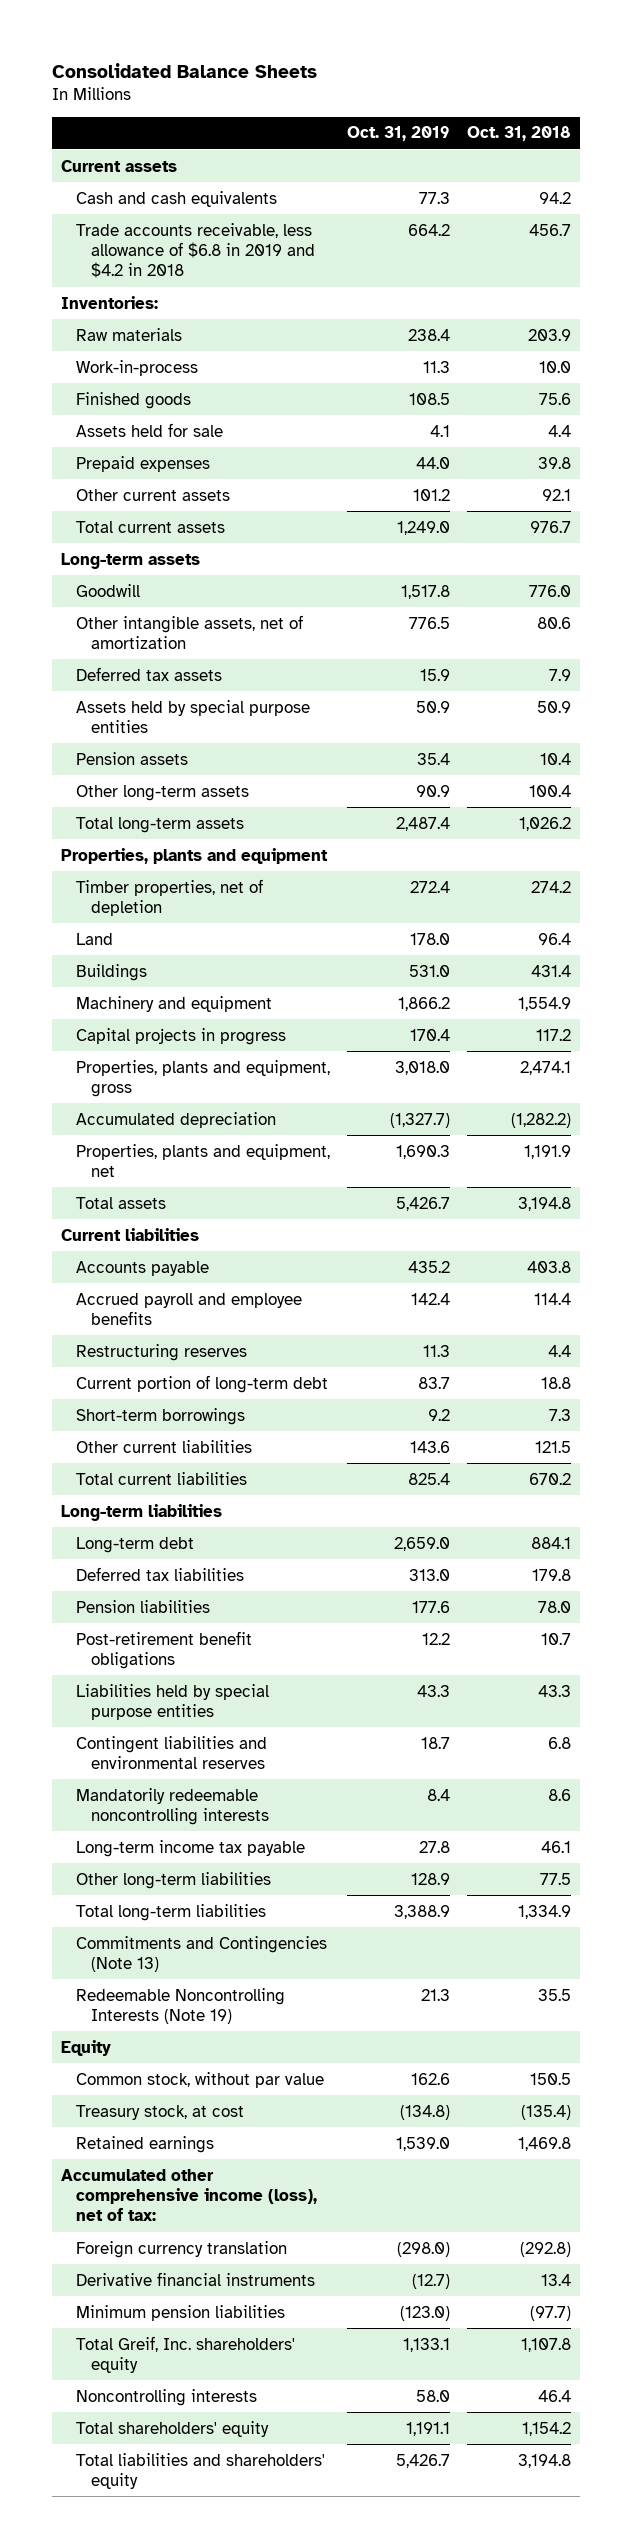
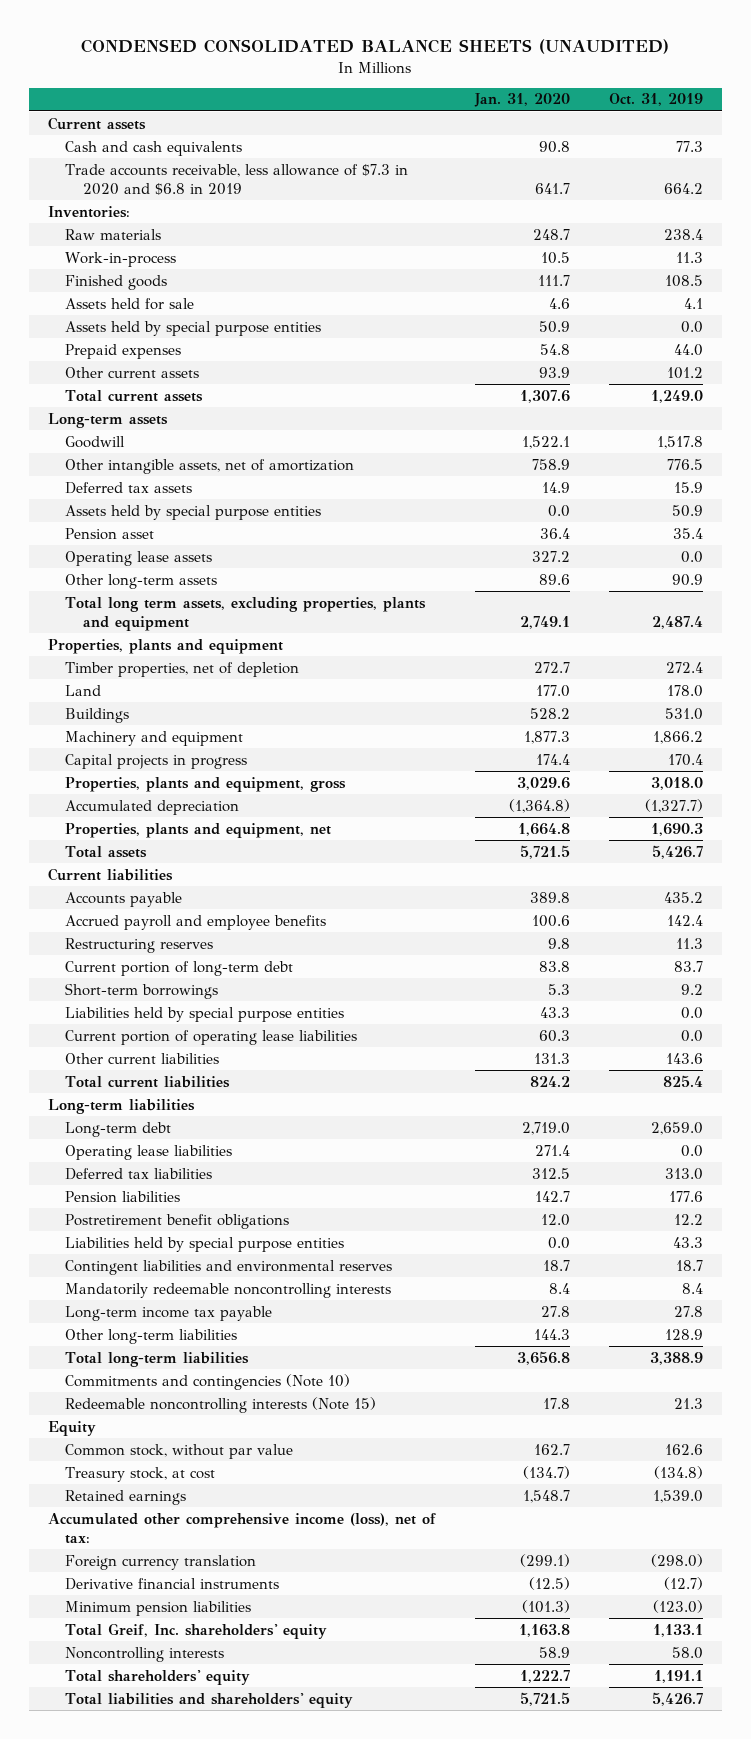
[52,62,318,78] Consolidated Balance Sheets -> [81,39,670,55] CONDENSED CONSOLIDATED BALANCE SHEETS (UNAUDITED)
[467,126,572,142] Oct. 31, 2018 -> none
none -> [473,93,570,108] Jan. 31, 2020
[76,222,316,279] Trade accounts receivable, less allowance of $6.8 in 2019 and $4.2 in 2018 -> [65,163,409,195] Trade accounts receivable, less allowance of $7.3 in 2020 and $6.8 in 2019
none -> [65,320,322,336] Assets held by special purpose entities
[76,751,189,765] Pension assets -> [65,527,155,540] Pension asset
none -> [65,550,213,566] Operating lease assets
[76,816,245,833] Total long-term assets -> [65,596,427,631] Total long term assets, excluding properties, plants and equipment
none -> [65,1006,345,1022] Liabilities held by special purpose entities
none -> [65,1029,358,1045] Current portion of operating lease liabilities
none -> [65,1144,233,1160] Operating lease liabilities
[76,1630,253,1669] Post-retirement benefit obligations -> [65,1213,290,1229] Postretirement benefit obligations
[76,1935,328,1972] Commitments and Contingencies (Note 13) -> [65,1373,351,1390] Commitments and contingencies (Note 10)
[76,1987,286,2024] Redeemable Noncontrolling Interests (Note 19) -> [65,1396,377,1413] Redeemable noncontrolling interests (Note 15)

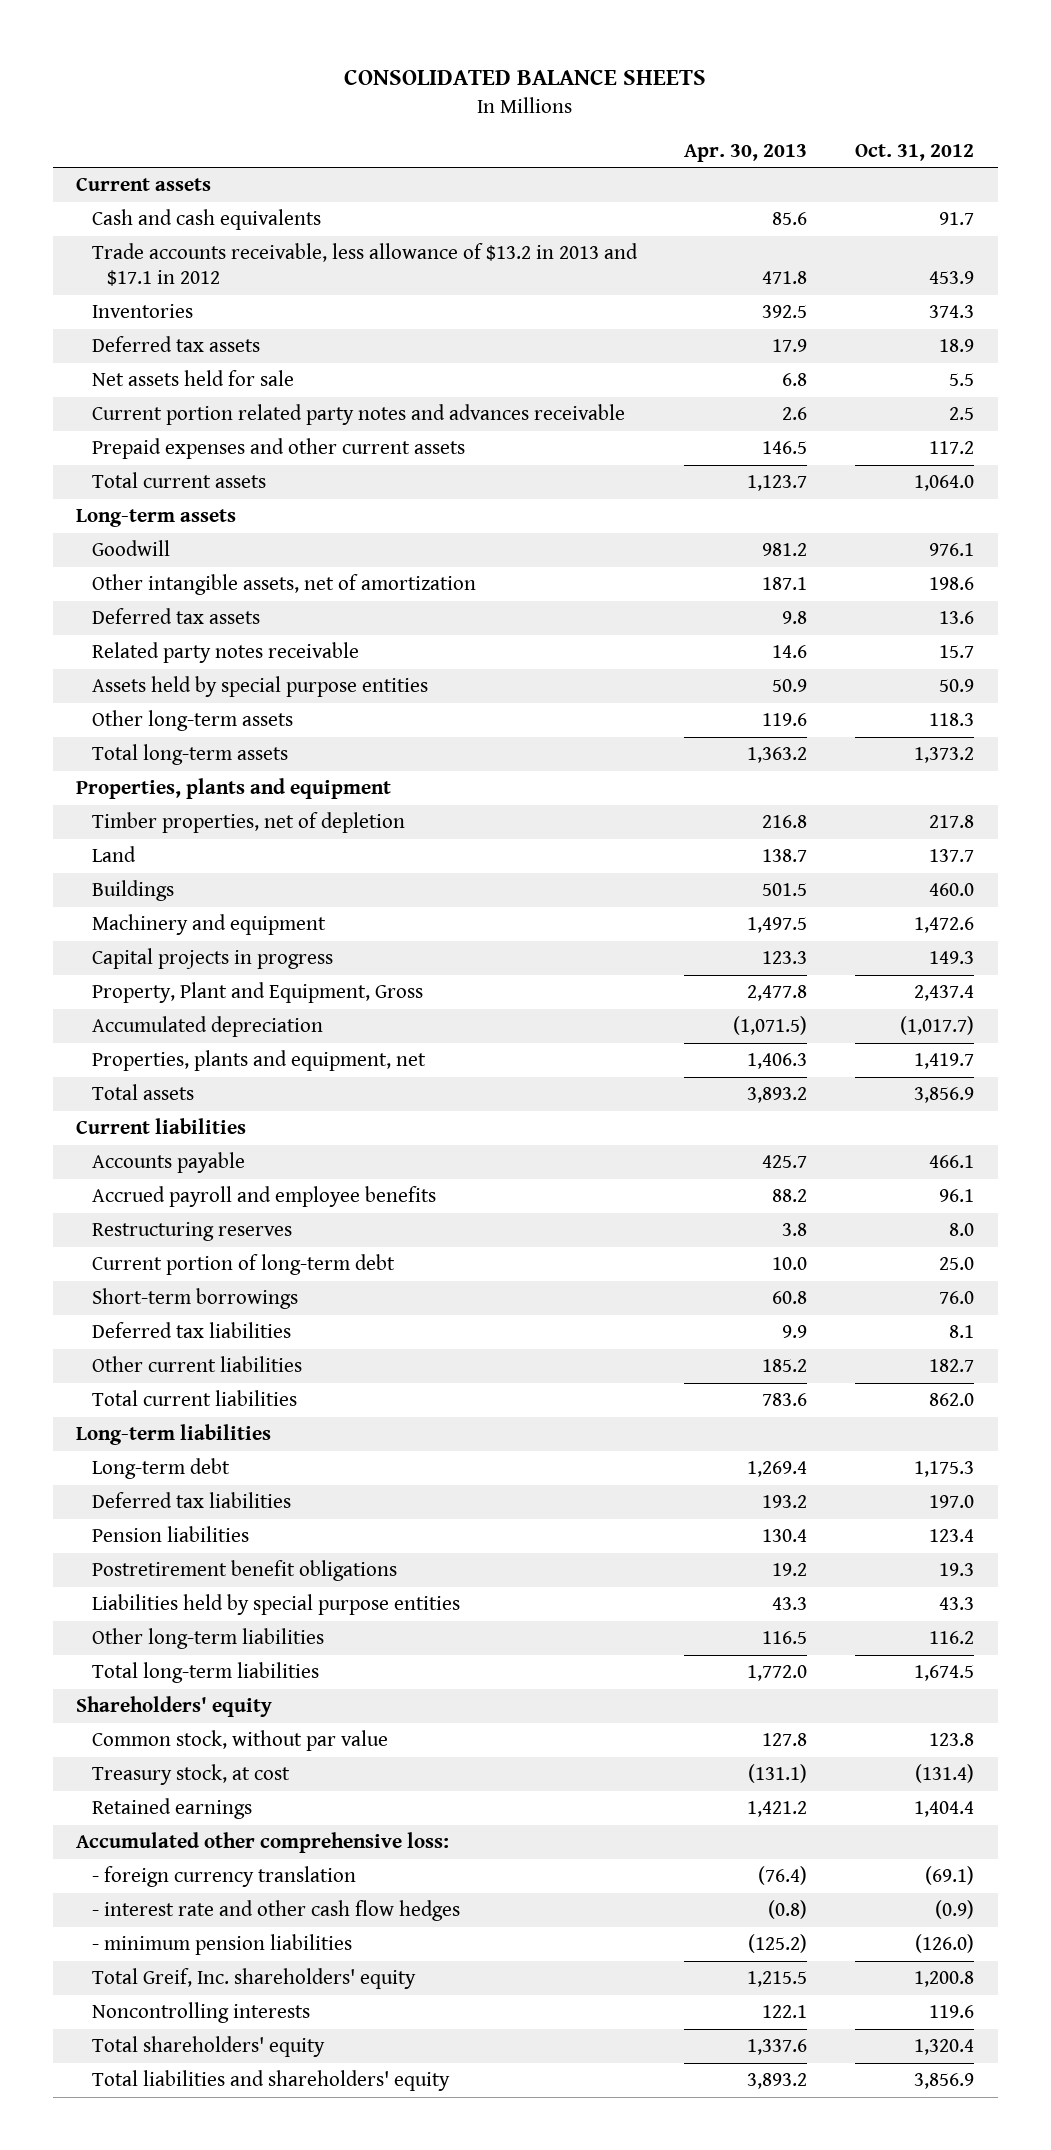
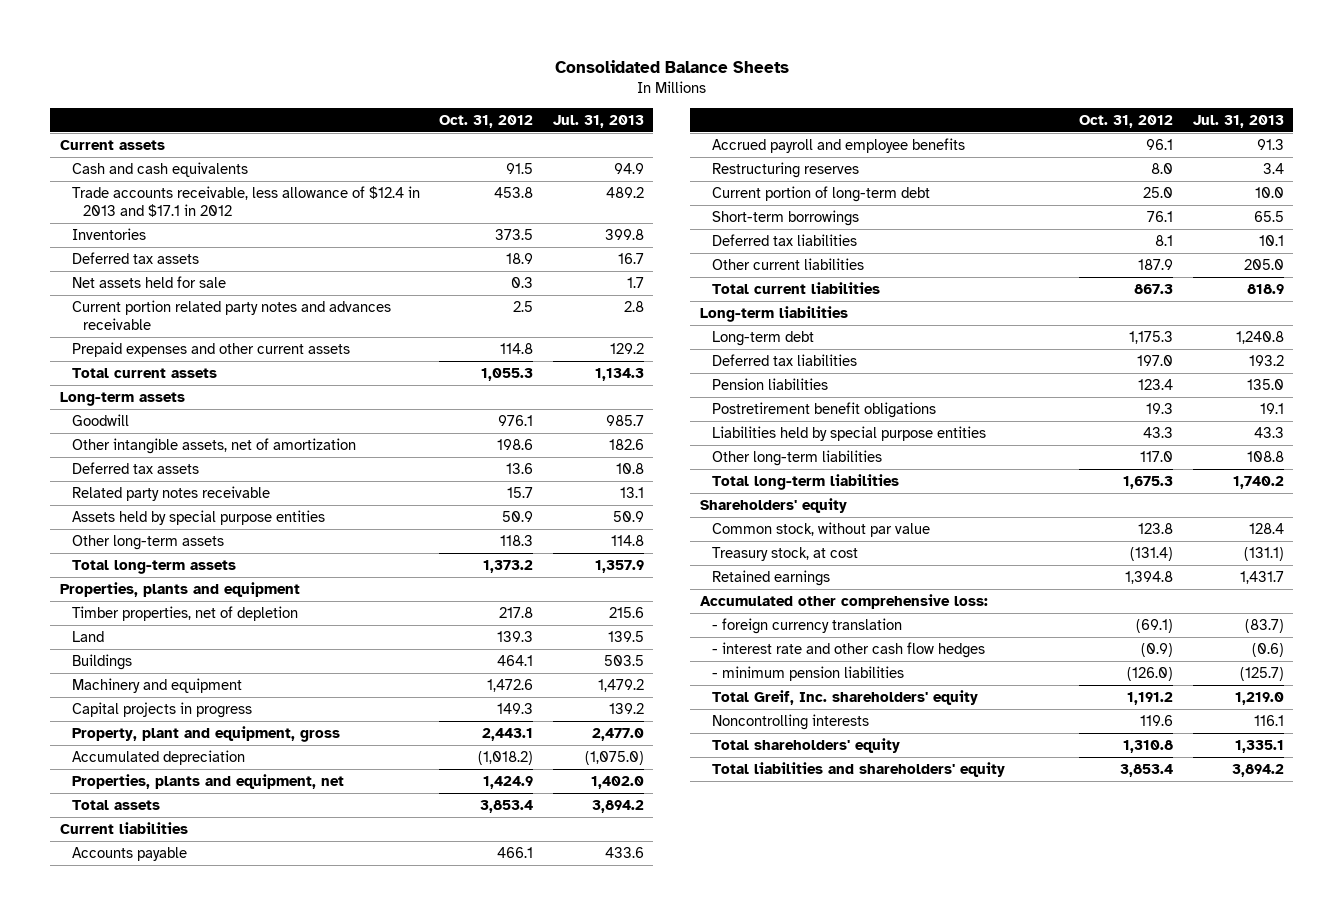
[344,69,707,85] CONSOLIDATED BALANCE SHEETS -> [554,60,789,74] Consolidated Balance Sheets
[684,143,808,162] Apr. 30, 2013 -> none
none -> [552,114,644,128] Jul. 31, 2013
[939,212,975,226] 91.7 -> [506,162,534,174] 91.5
[91,243,638,287] Trade accounts receivable, less allowance of $13.2 in 2013 and $17.1 in 2012 -> [71,185,420,217] Trade accounts receivable, less allowance of $12.4 in 2013 and $17.1 in 2012
[929,271,975,285] 453.9 -> [494,186,534,198] 453.8
[929,305,975,319] 374.3 -> [495,228,534,240] 373.5
[949,373,975,387] 5.5 -> [511,276,534,288] 0.3
[929,441,975,455] 117.2 -> [500,342,534,354] 114.8
[914,475,975,492] 1,064.0 -> [481,367,534,381] 1,055.3
[929,849,975,863] 137.7 -> [497,630,534,642] 139.3
[929,883,975,897] 460.0 -> [497,654,534,666] 464.1
[91,982,423,1004] Property, Plant and Equipment, Gross -> [71,725,340,742] Property, plant and equipment, gross
[914,985,975,1002] 2,437.4 -> [482,727,534,741] 2,443.1
[900,1016,975,1036] (1,017.7) -> [478,750,534,765] (1,018.2)
[914,1053,975,1070] 1,419.7 -> [483,775,534,789] 1,424.9
[914,1087,975,1104] 3,856.9 -> [480,799,534,813] 3,853.4
[939,1291,975,1305] 76.0 -> [1147,210,1174,222] 76.1
[929,1359,975,1373] 182.7 -> [1138,258,1174,270] 187.9
[929,1393,975,1407] 862.0 -> [1134,283,1174,294] 867.3
[929,1631,975,1645] 116.2 -> [1140,450,1174,462] 117.0
[914,1665,975,1682] 1,674.5 -> [1123,475,1174,489] 1,675.3
[914,1801,975,1818] 1,404.4 -> [1125,570,1174,584] 1,394.8
[914,1971,975,1988] 1,200.8 -> [1127,691,1174,705] 1,191.2
[914,2039,975,2056] 1,320.4 -> [1123,739,1174,753] 1,310.8
[914,2073,975,2090] 3,856.9 -> [1120,763,1174,777] 3,853.4

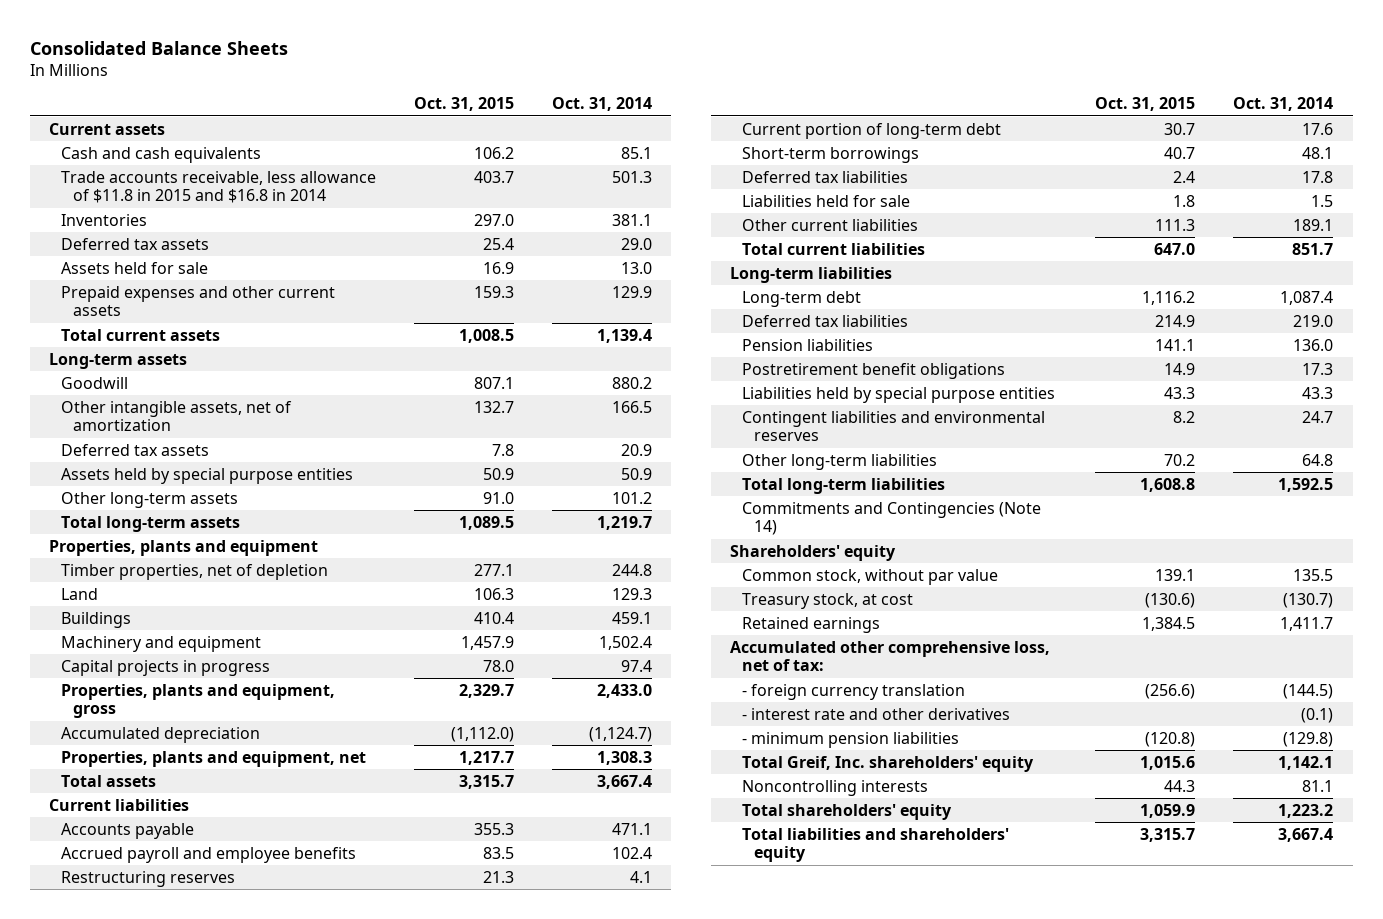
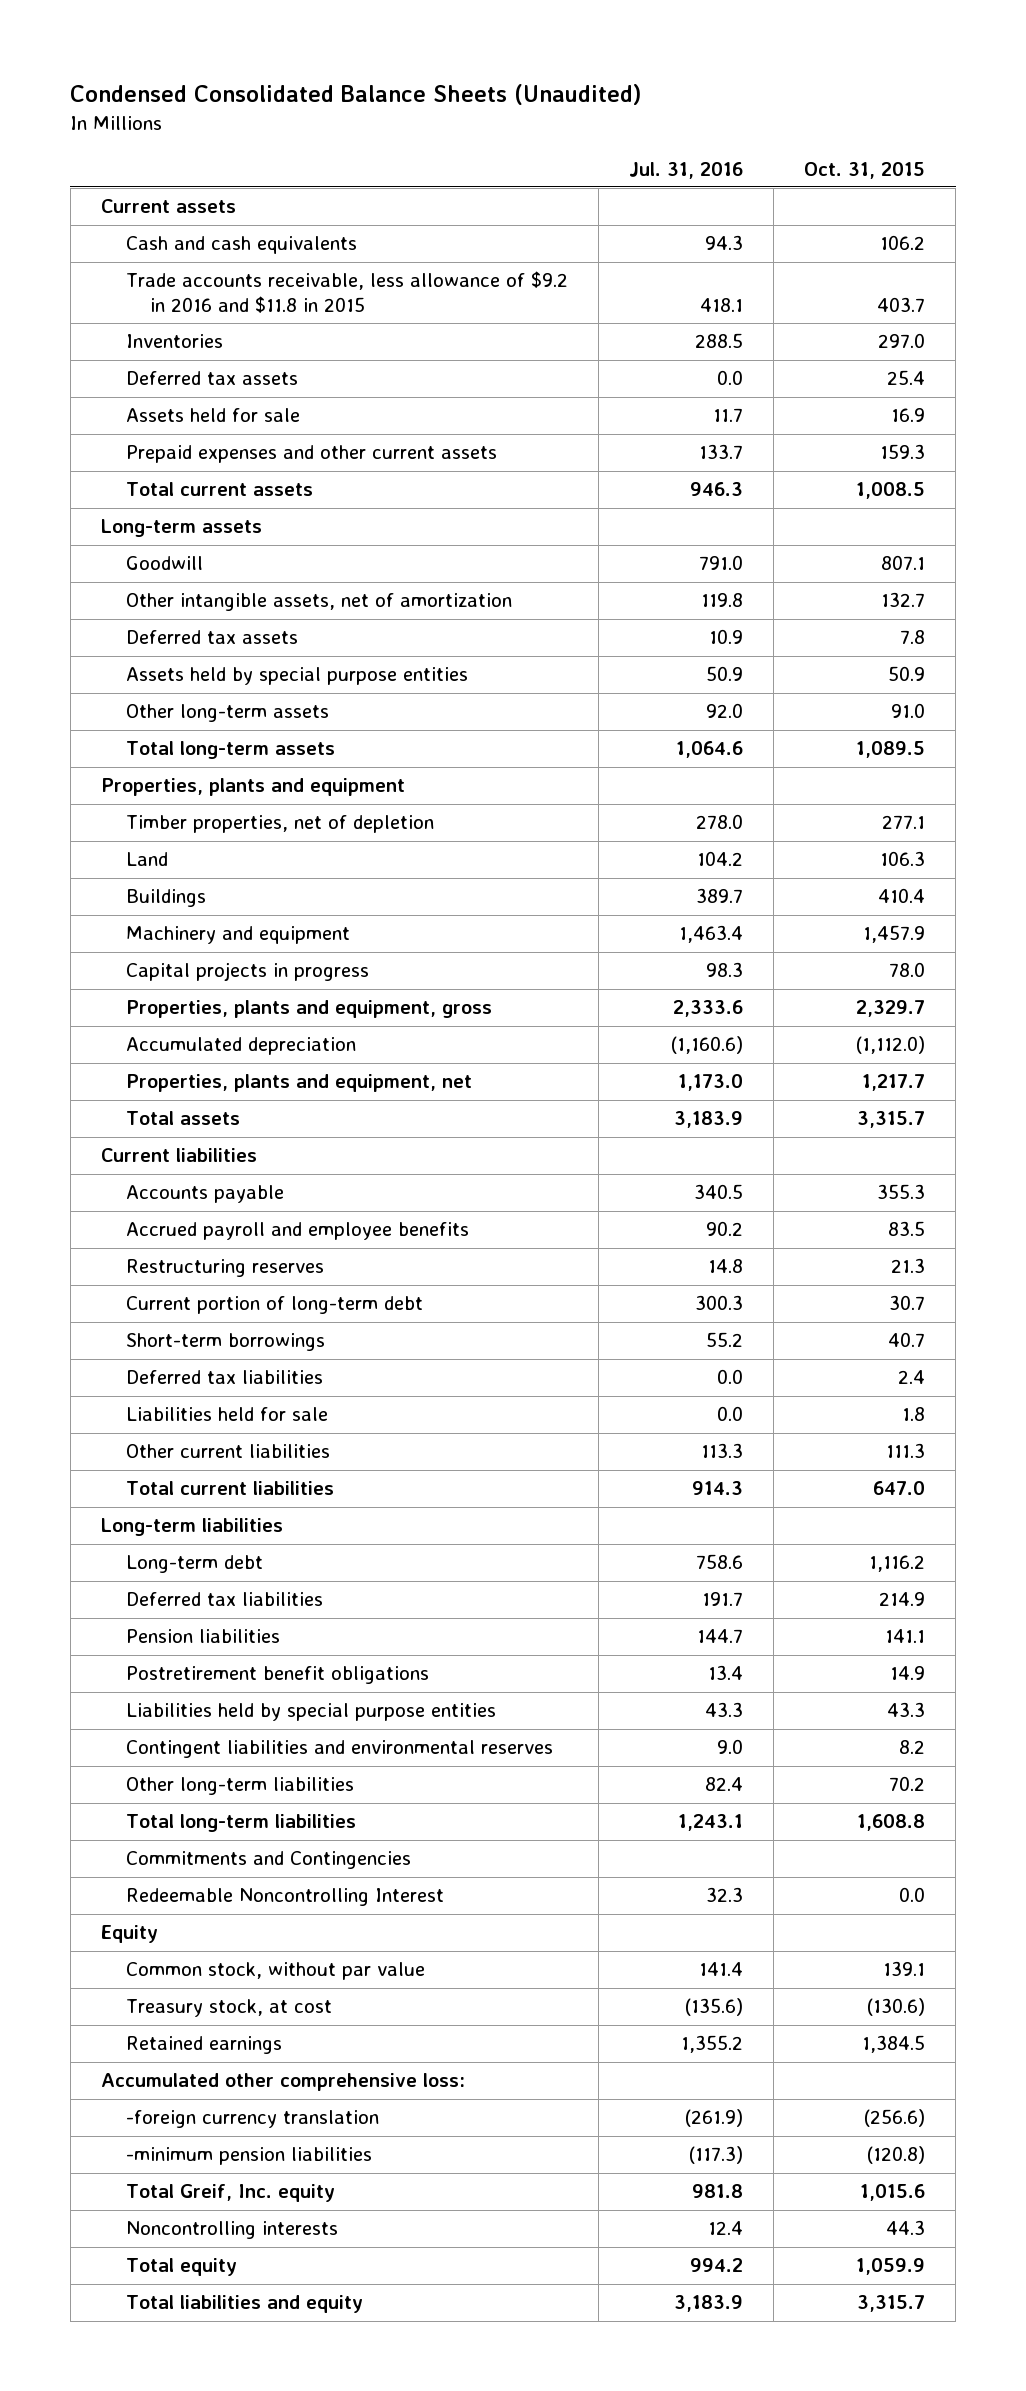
[30,40,289,55] Consolidated Balance Sheets -> [70,84,642,106] Condensed Consolidated Balance Sheets (Unaudited)
[552,97,653,112] Oct. 31, 2014 -> none
none -> [628,161,743,179] Jul. 31, 2016
[61,170,377,204] Trade accounts receivable, less allowance of $11.8 in 2015 and $16.8 in 2014 -> [125,271,568,313] Trade accounts receivable, less allowance of $9.2 in 2016 and $11.8 in 2015
[742,501,1042,536] Commitments and Contingencies (Note 14) -> [125,1851,411,1870] Commitments and Contingencies
none -> [125,1888,444,1907] Redeemable Noncontrolling Interest
[730,544,897,561] Shareholders' equity -> [100,1925,158,1944] Equity
[742,707,1011,720] - interest rate and other derivatives -> none
[730,640,1051,672] Accumulated other comprehensive loss, net of tax: -> [100,2073,465,2092] Accumulated other comprehensive loss:
[742,683,966,700] - foreign currency translation -> [125,2110,379,2129] -foreign currency translation
[742,731,960,748] - minimum pension liabilities -> [125,2147,372,2166] -minimum pension liabilities
[742,755,1035,772] Total Greif, Inc. shareholders' equity -> [125,2184,335,2203] Total Greif, Inc. equity
[742,803,953,820] Total shareholders' equity -> [125,2258,237,2277] Total equity
[742,827,1010,863] Total liabilities and shareholders' equity -> [125,2295,363,2314] Total liabilities and equity

